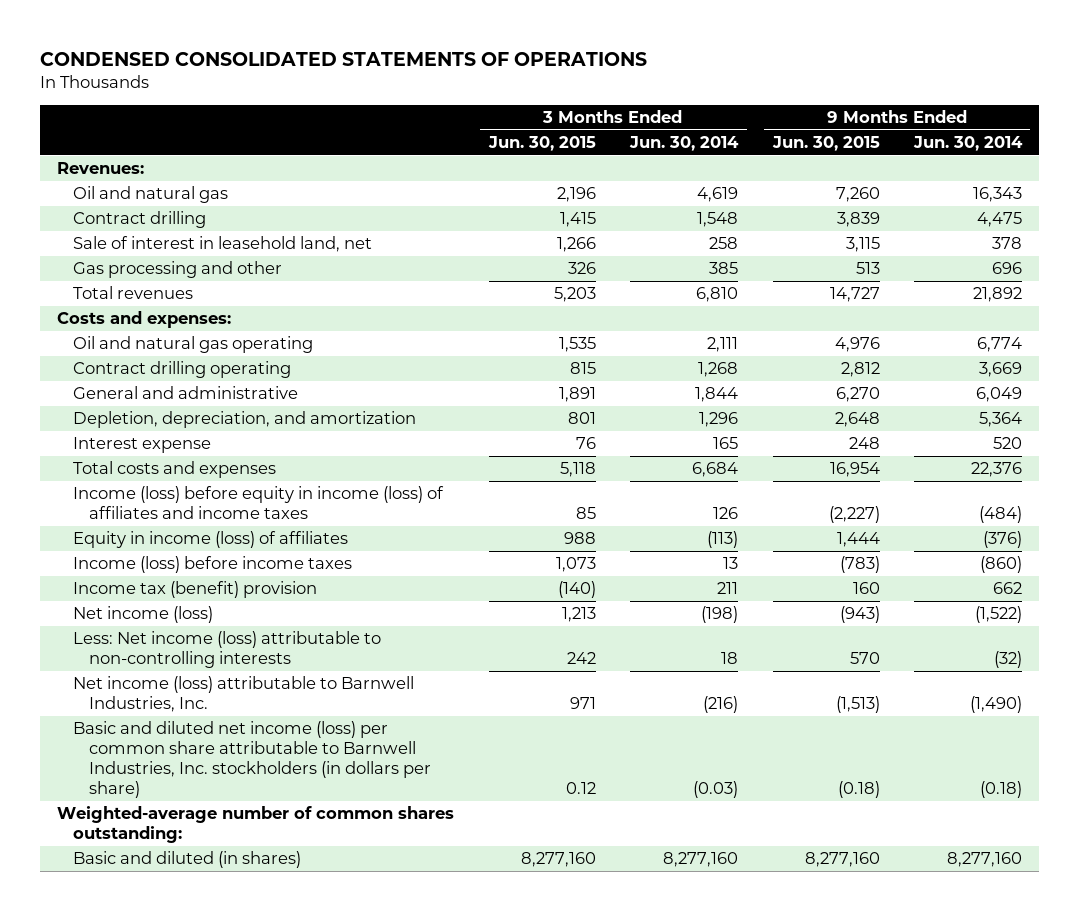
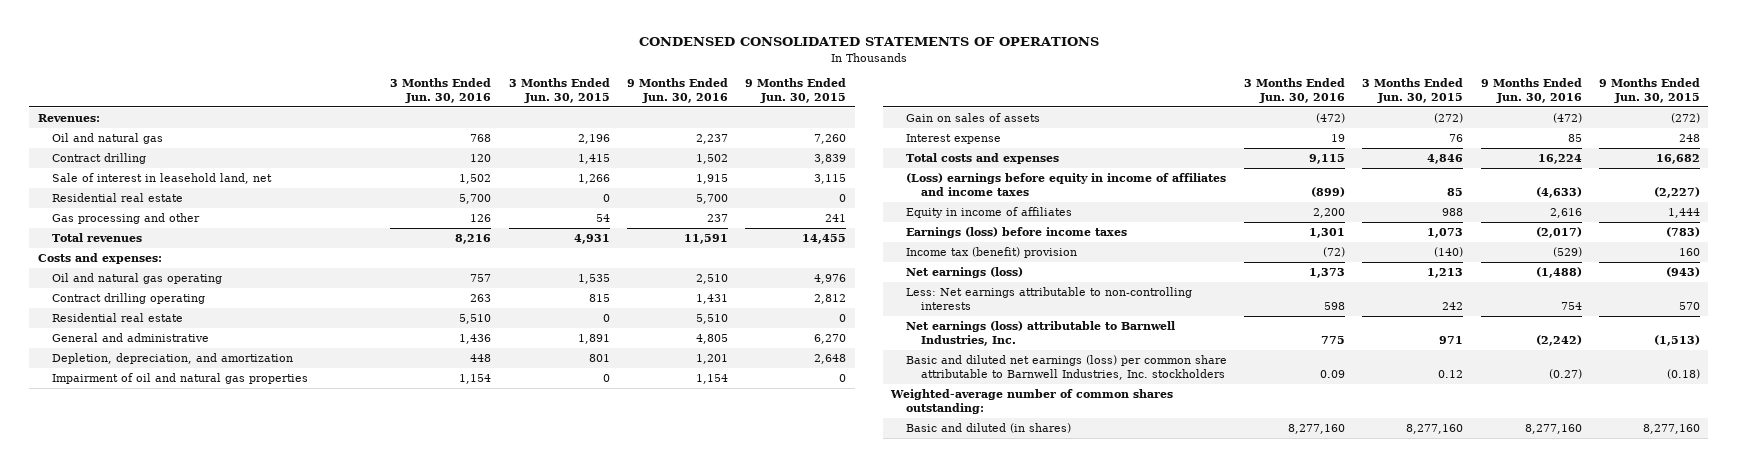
[629,135,740,151] Jun. 30, 2014 -> none
[912,135,1023,151] Jun. 30, 2014 -> none
none -> [390,77,492,104] 3 Months Ended Jun. 30, 2016
none -> [626,77,728,104] 9 Months Ended Jun. 30, 2016
none -> [52,193,184,203] Residential real estate
[567,262,596,275] 326 -> [595,214,610,223] 54
[855,262,880,275] 513 -> [824,214,846,223] 241
[553,287,596,303] 5,203 -> [573,234,610,245] 4,931
[829,287,880,303] 14,727 -> [801,234,846,245] 14,455
none -> [52,313,184,323] Residential real estate
none -> [52,373,309,385] Impairment of oil and natural gas properties
none -> [905,113,1040,123] Gain on sales of assets
[559,462,596,478] 5,118 -> [1427,154,1464,165] 4,846
[829,462,880,478] 16,954 -> [1655,154,1700,165] 16,682
[73,486,445,520] Income (loss) before equity in income (loss) of affiliates and income taxes -> [905,173,1226,197] (Loss) earnings before equity in income of affiliates and income taxes
[73,531,349,549] Equity in income (loss) of affiliates -> [905,207,1072,219] Equity in income of affiliates
[73,556,353,574] Income (loss) before income taxes -> [905,227,1127,239] Earnings (loss) before income taxes
[73,606,214,624] Net income (loss) -> [905,267,1023,279] Net earnings (loss)
[73,631,382,669] Less: Net income (loss) attributable to non-controlling interests -> [905,287,1192,311] Less: Net earnings attributable to non-controlling interests
[73,676,415,713] Net income (loss) attributable to Barnwell Industries, Inc. -> [905,321,1175,347] Net earnings (loss) attributable to Barnwell Industries, Inc.
[73,721,431,799] Basic and diluted net income (loss) per common share attributable to Barnwell Industries, Inc. stockholders (in dollars per share) -> [905,355,1227,381] Basic and diluted net earnings (loss) per common share attributable to Barnwell Industries, Inc. stockholders

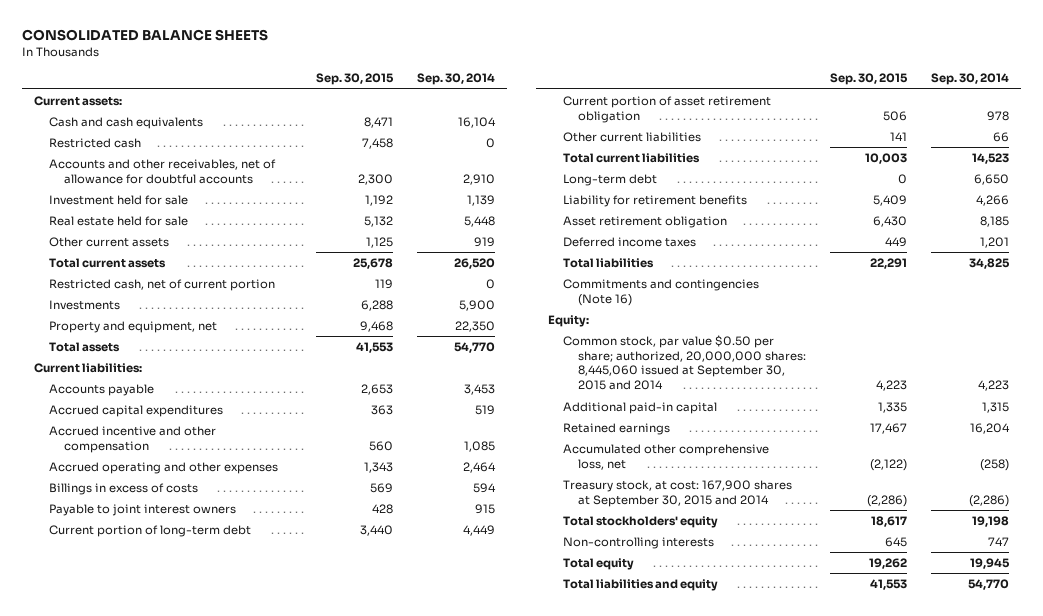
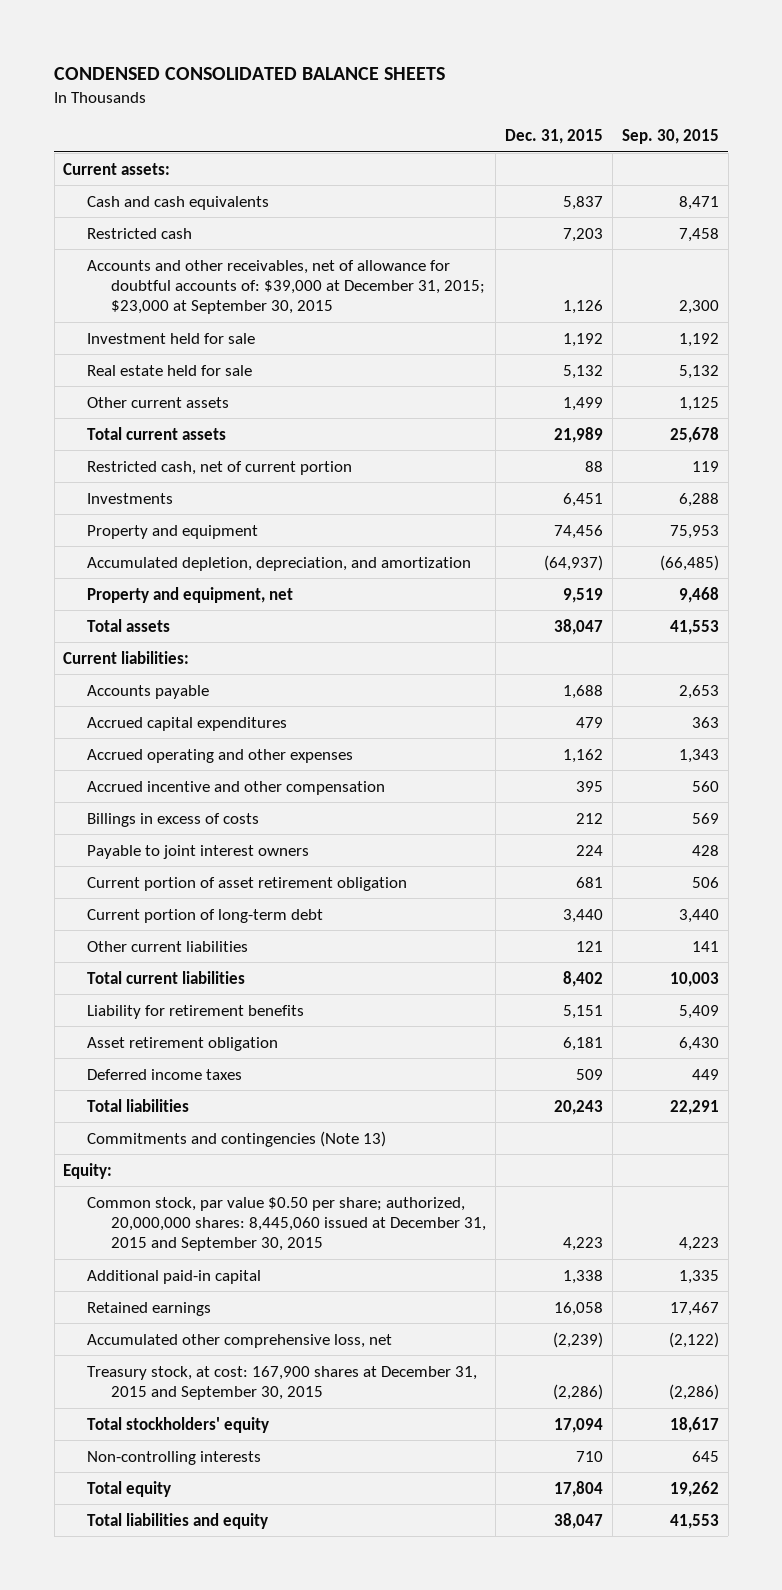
[21,28,268,41] CONSOLIDATED BALANCE SHEETS -> [54,67,446,81] CONDENSED CONSOLIDATED BALANCE SHEETS
[416,73,495,86] Sep. 30, 2014 -> none
none -> [505,129,604,145] Dec. 31, 2015
[48,158,276,184] Accounts and other receivables, net of allowance for doubtful accounts -> [87,259,486,315] Accounts and other receivables, net of allowance for doubtful accounts of: $39,000 at December 31, 2015; $23,000 at September 30, 2015
none -> [87,524,259,539] Property and equipment
none -> [87,556,472,571] Accumulated depletion, depreciation, and amortization
[48,425,216,453] Accrued incentive and other compensation -> [87,780,386,795] Accrued incentive and other compensation
[48,524,251,537] Current portion of long-term debt -> [87,908,324,923] Current portion of long-term debt
[562,173,657,186] Long-term debt -> none
[562,278,759,306] Commitments and contingencies (Note 16) -> [87,1130,387,1147] Commitments and contingencies (Note 13)
[562,334,806,391] Common stock, par value $0.50 per share; authorized, 20,000,000 shares: 8,445,060 issued at September 30, 2015 and 2014 -> [87,1196,487,1252] Common stock, par value $0.50 per share; authorized, 20,000,000 shares: 8,445,060 issued at December 31, 2015 and September 30, 2015
[562,479,792,507] Treasury stock, at cost: 167,900 shares at September 30, 2015 and 2014 -> [87,1365,478,1400] Treasury stock, at cost: 167,900 shares at December 31, 2015 and September 30, 2015

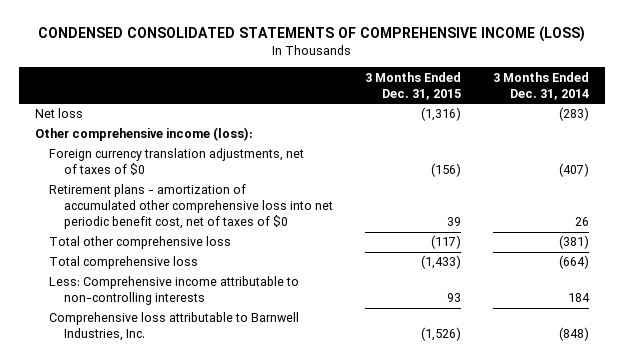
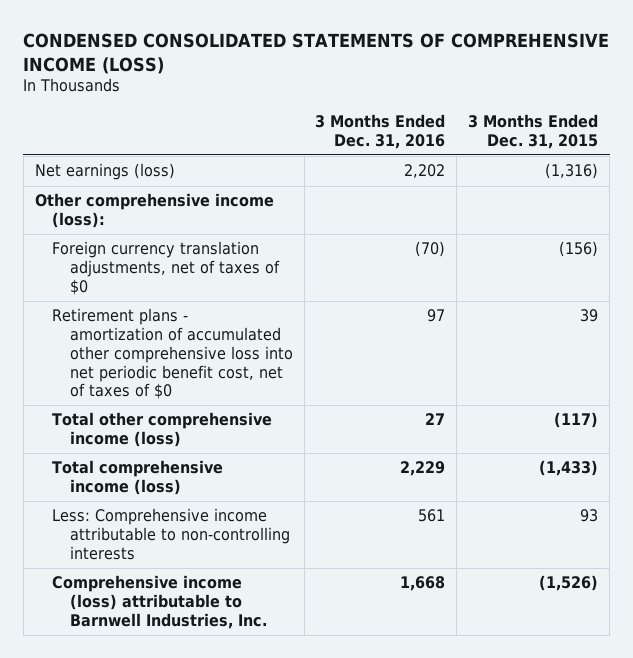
[493,71,590,100] 3 Months Ended Dec. 31, 2014 -> none
none -> [315,114,446,149] 3 Months Ended Dec. 31, 2016
[35,108,84,119] Net loss -> [34,163,175,181] Net earnings (loss)
[49,236,232,250] Total other comprehensive loss -> [52,412,273,448] Total other comprehensive income (loss)
[49,256,199,270] Total comprehensive loss -> [52,460,224,496] Total comprehensive income (loss)
[49,312,300,342] Comprehensive loss attributable to Barnwell Industries, Inc. -> [52,575,267,629] Comprehensive income (loss) attributable to Barnwell Industries, Inc.

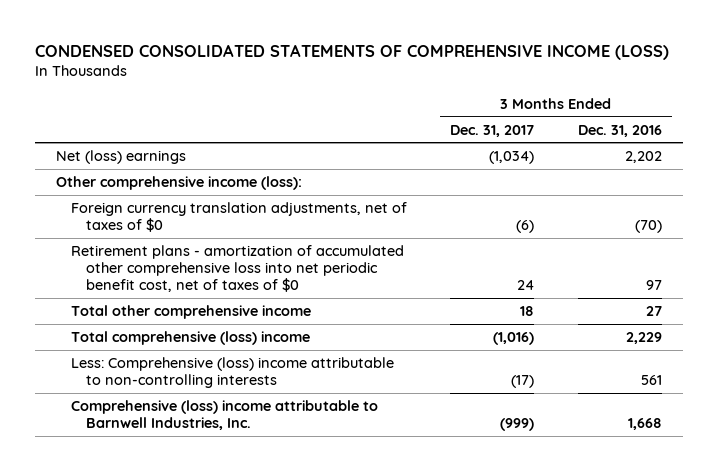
[468,114,599,149] 3 Months Ended Dec. 31, 2015 -> none
none -> [450,124,535,137] Dec. 31, 2017
[34,163,175,181] Net earnings (loss) -> [56,150,187,165] Net (loss) earnings
[52,412,273,448] Total other comprehensive income (loss) -> [71,305,312,320] Total other comprehensive income
[52,460,224,496] Total comprehensive income (loss) -> [71,331,311,346] Total comprehensive (loss) income
[52,508,290,560] Less: Comprehensive income attributable to non-controlling interests -> [71,357,395,389] Less: Comprehensive (loss) income attributable to non-controlling interests
[52,575,267,629] Comprehensive income (loss) attributable to Barnwell Industries, Inc. -> [71,400,379,431] Comprehensive (loss) income attributable to Barnwell Industries, Inc.

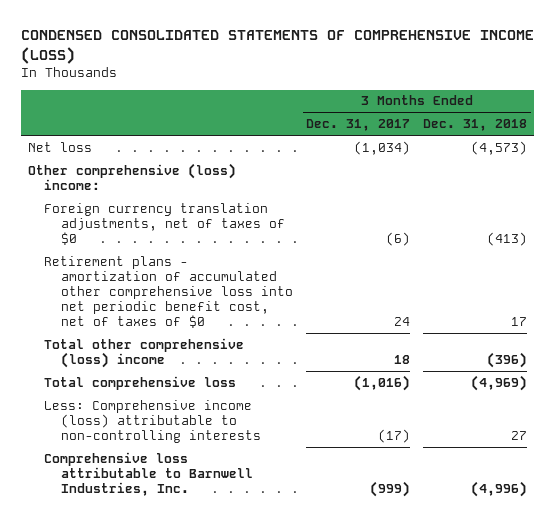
[577,124,662,137] Dec. 31, 2016 -> none
none -> [423,119,528,132] Dec. 31, 2018
[56,150,187,165] Net (loss) earnings -> [27,141,92,152] Net loss
[56,176,303,191] Other comprehensive income (loss): -> [27,162,236,190] Other comprehensive (loss) income:
[71,305,312,320] Total other comprehensive income -> [44,337,245,368] Total other comprehensive (loss) income
[71,331,311,346] Total comprehensive (loss) income -> [44,375,237,390] Total comprehensive loss
[71,357,395,389] Less: Comprehensive (loss) income attributable to non-controlling interests -> [44,399,261,443] Less: Comprehensive income (loss) attributable to non-controlling interests
[71,400,379,431] Comprehensive (loss) income attributable to Barnwell Industries, Inc. -> [44,451,253,496] Comprehensive loss attributable to Barnwell Industries, Inc.

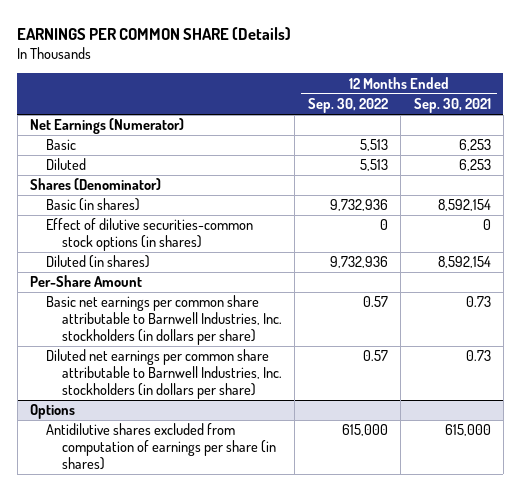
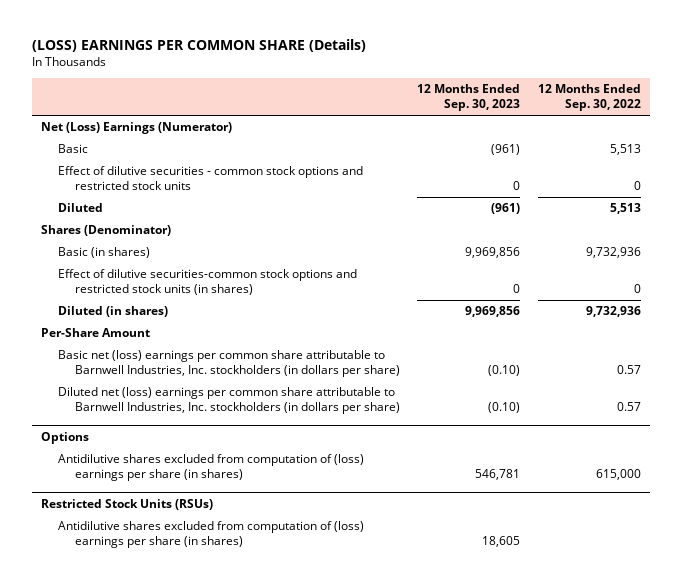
[17,26,292,40] EARNINGS PER COMMON SHARE (Details) -> [31,39,366,53] (LOSS) EARNINGS PER COMMON SHARE (Details)
[413,98,491,114] Sep. 30, 2021 -> none
none -> [417,84,521,112] 12 Months Ended Sep. 30, 2023
[30,118,185,135] Net Earnings (Numerator) -> [40,122,232,135] Net (Loss) Earnings (Numerator)
none -> [57,166,363,191] Effect of dilutive securities - common stock options and restricted stock units
[46,218,254,252] Effect of dilutive securities-common stock options (in shares) -> [57,269,357,296] Effect of dilutive securities-common stock options and restricted stock units (in shares)
[46,295,282,346] Basic net earnings per common share attributable to Barnwell Industries, Inc. stockholders (in dollars per share) -> [57,350,400,378] Basic net (loss) earnings per common share attributable to Barnwell Industries, Inc. stockholders (in dollars per share)
[46,349,282,400] Diluted net earnings per common share attributable to Barnwell Industries, Inc. stockholders (in dollars per share) -> [57,387,400,415] Diluted net (loss) earnings per common share attributable to Barnwell Industries, Inc. stockholders (in dollars per share)
[46,423,276,471] Antidilutive shares excluded from computation of earnings per share (in shares) -> [57,454,364,482] Antidilutive shares excluded from computation of (loss) earnings per share (in shares)
none -> [40,498,213,510] Restricted Stock Units (RSUs)
none -> [57,521,364,549] Antidilutive shares excluded from computation of (loss) earnings per share (in shares)

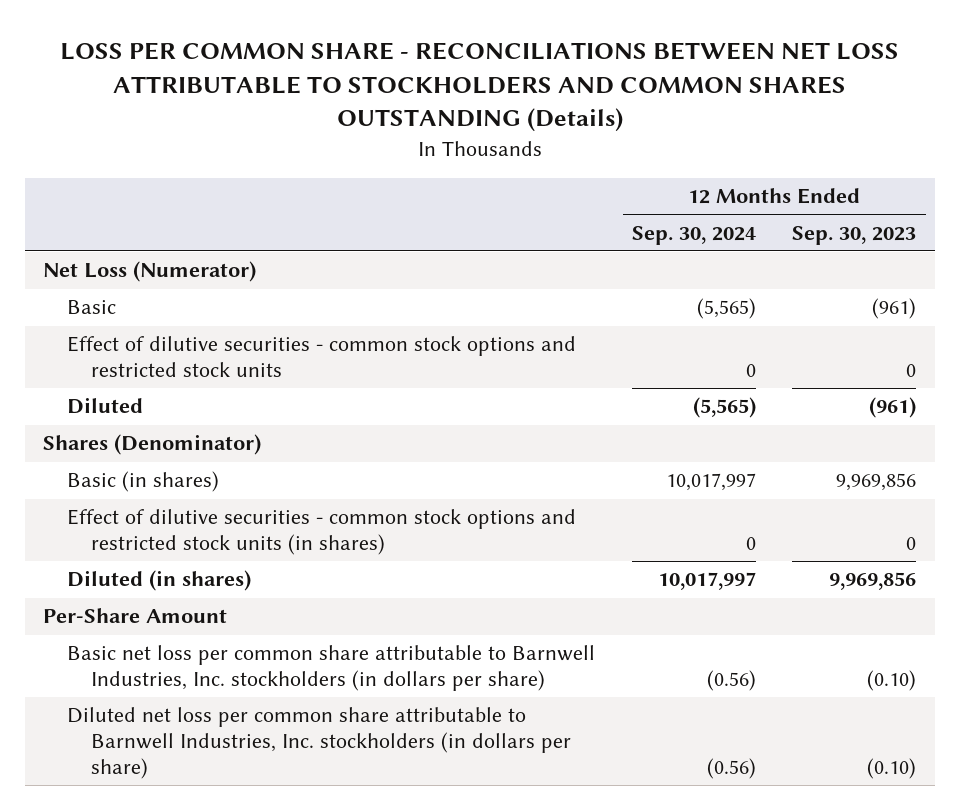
[31,39,366,53] (LOSS) EARNINGS PER COMMON SHARE (Details) -> [59,41,899,133] LOSS PER COMMON SHARE - RECONCILIATIONS BETWEEN NET LOSS ATTRIBUTABLE TO STOCKHOLDERS AND COMMON SHARES OUTSTANDING (Details)
[538,84,642,112] 12 Months Ended Sep. 30, 2022 -> none
none -> [631,225,756,245] Sep. 30, 2024
[40,122,232,135] Net (Loss) Earnings (Numerator) -> [43,261,257,283] Net Loss (Numerator)
[57,269,357,296] Effect of dilutive securities-common stock options and restricted stock units (in shares) -> [67,509,577,556] Effect of dilutive securities - common stock options and restricted stock units (in shares)
[40,431,89,444] Options -> none
[57,454,364,482] Antidilutive shares excluded from computation of (loss) earnings per share (in shares) -> none
[40,498,213,510] Restricted Stock Units (RSUs) -> none
[57,521,364,549] Antidilutive shares excluded from computation of (loss) earnings per share (in shares) -> none
[57,350,400,378] Basic net (loss) earnings per common share attributable to Barnwell Industries, Inc. stockholders (in dollars per share) -> [67,645,596,692] Basic net loss per common share attributable to Barnwell Industries, Inc. stockholders (in dollars per share)
[57,387,400,415] Diluted net (loss) earnings per common share attributable to Barnwell Industries, Inc. stockholders (in dollars per share) -> [67,707,572,779] Diluted net loss per common share attributable to Barnwell Industries, Inc. stockholders (in dollars per share)

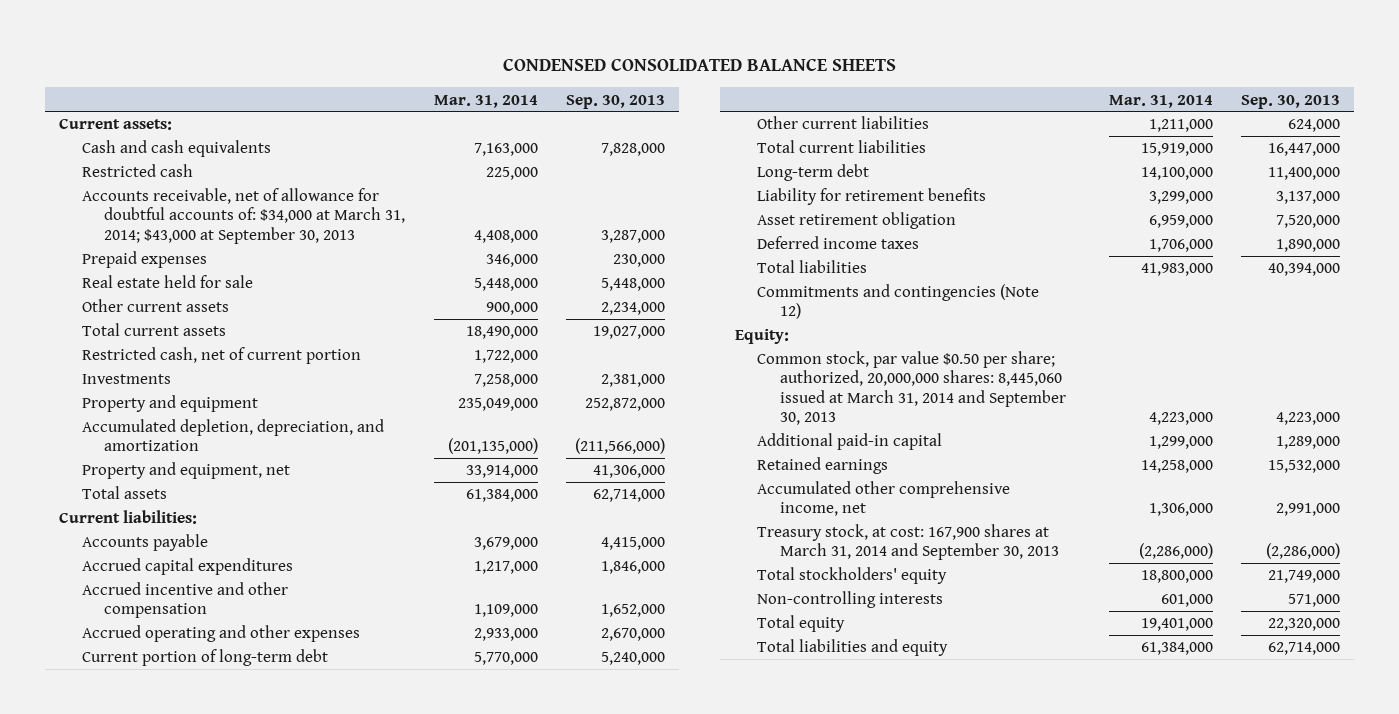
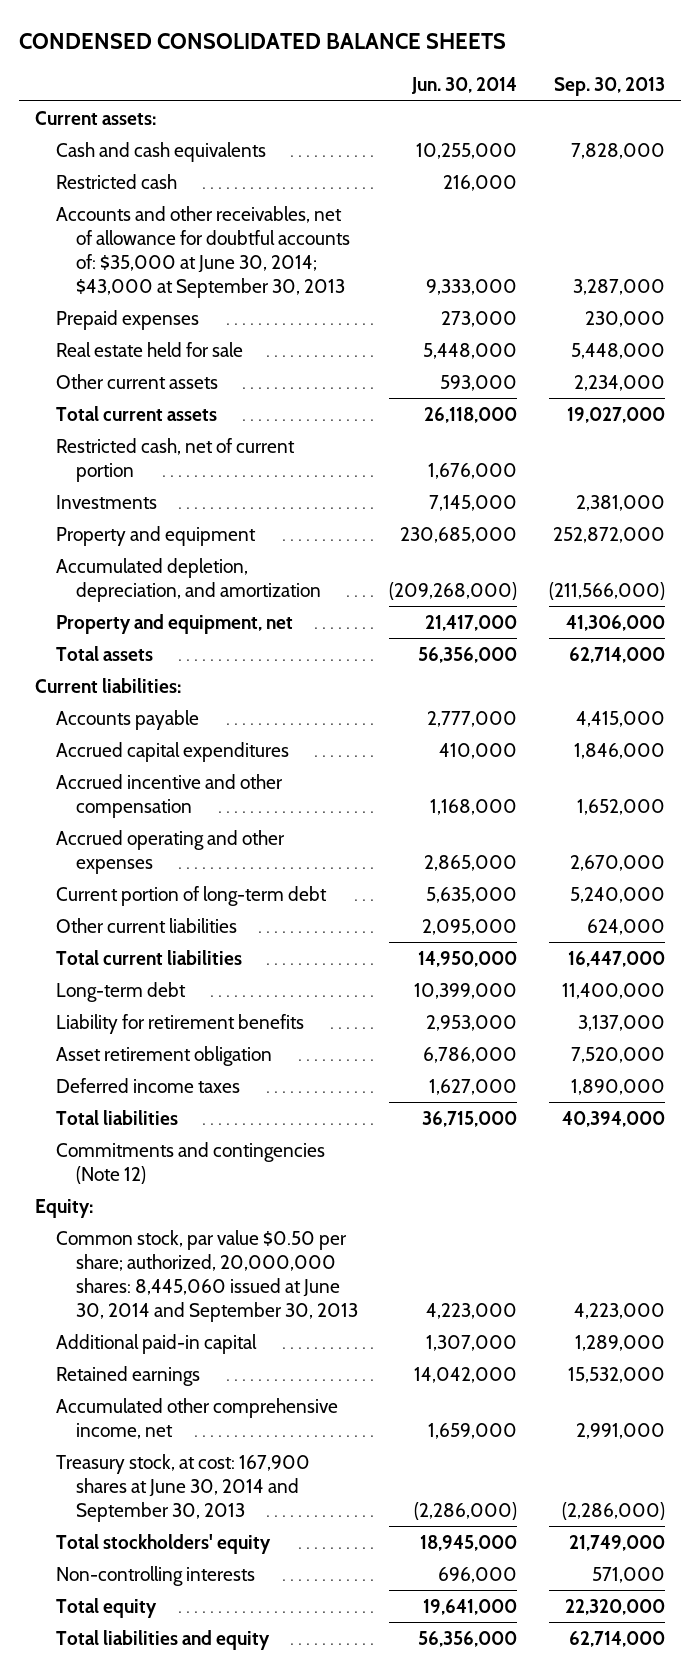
[433,94,538,108] Mar. 31, 2014 -> none
none -> [411,77,518,95] Jun. 30, 2014
[81,188,406,244] Accounts receivable, net of allowance for doubtful accounts of: $34,000 at March 31, 2014; $43,000 at September 30, 2013 -> [55,205,350,298] Accounts and other receivables, net of allowance for doubtful accounts of: $35,000 at June 30, 2014; $43,000 at September 30, 2013
[757,351,1066,426] Common stock, par value $0.50 per share; authorized, 20,000,000 shares: 8,445,060 issued at March 31, 2014 and September 30, 2013 -> [55,1229,358,1322] Common stock, par value $0.50 per share; authorized, 20,000,000 shares: 8,445,060 issued at June 30, 2014 and September 30, 2013
[757,524,1059,561] Treasury stock, at cost: 167,900 shares at March 31, 2014 and September 30, 2013 -> [55,1453,310,1522] Treasury stock, at cost: 167,900 shares at June 30, 2014 and September 30, 2013

